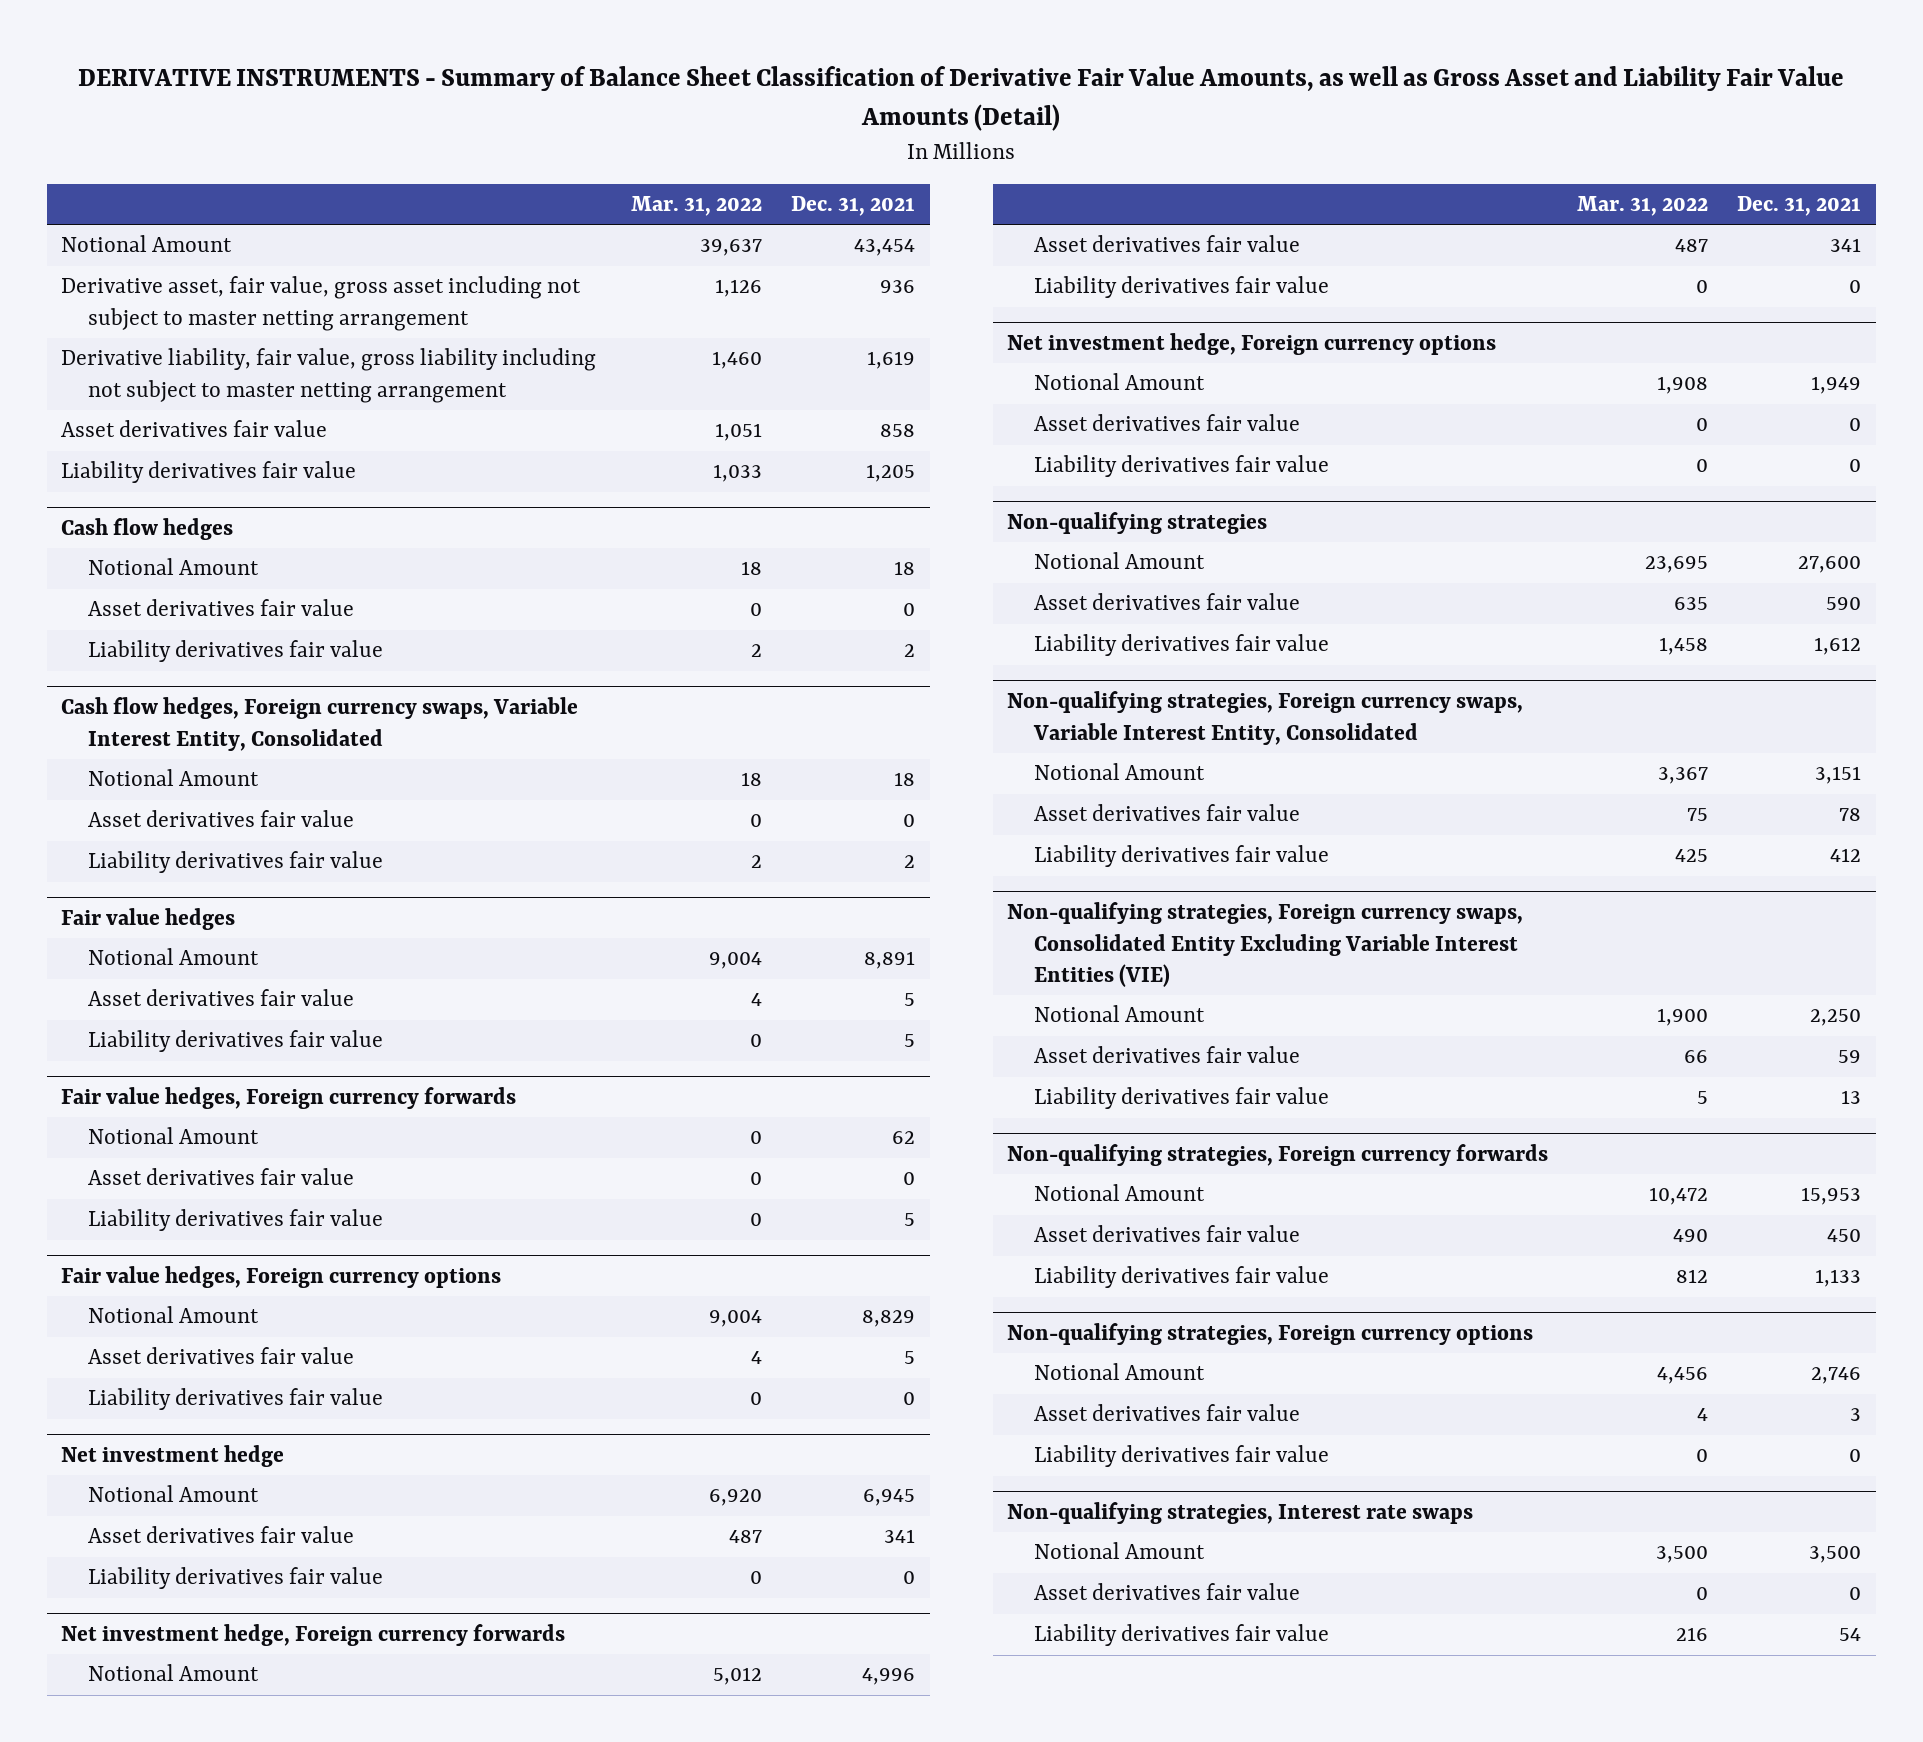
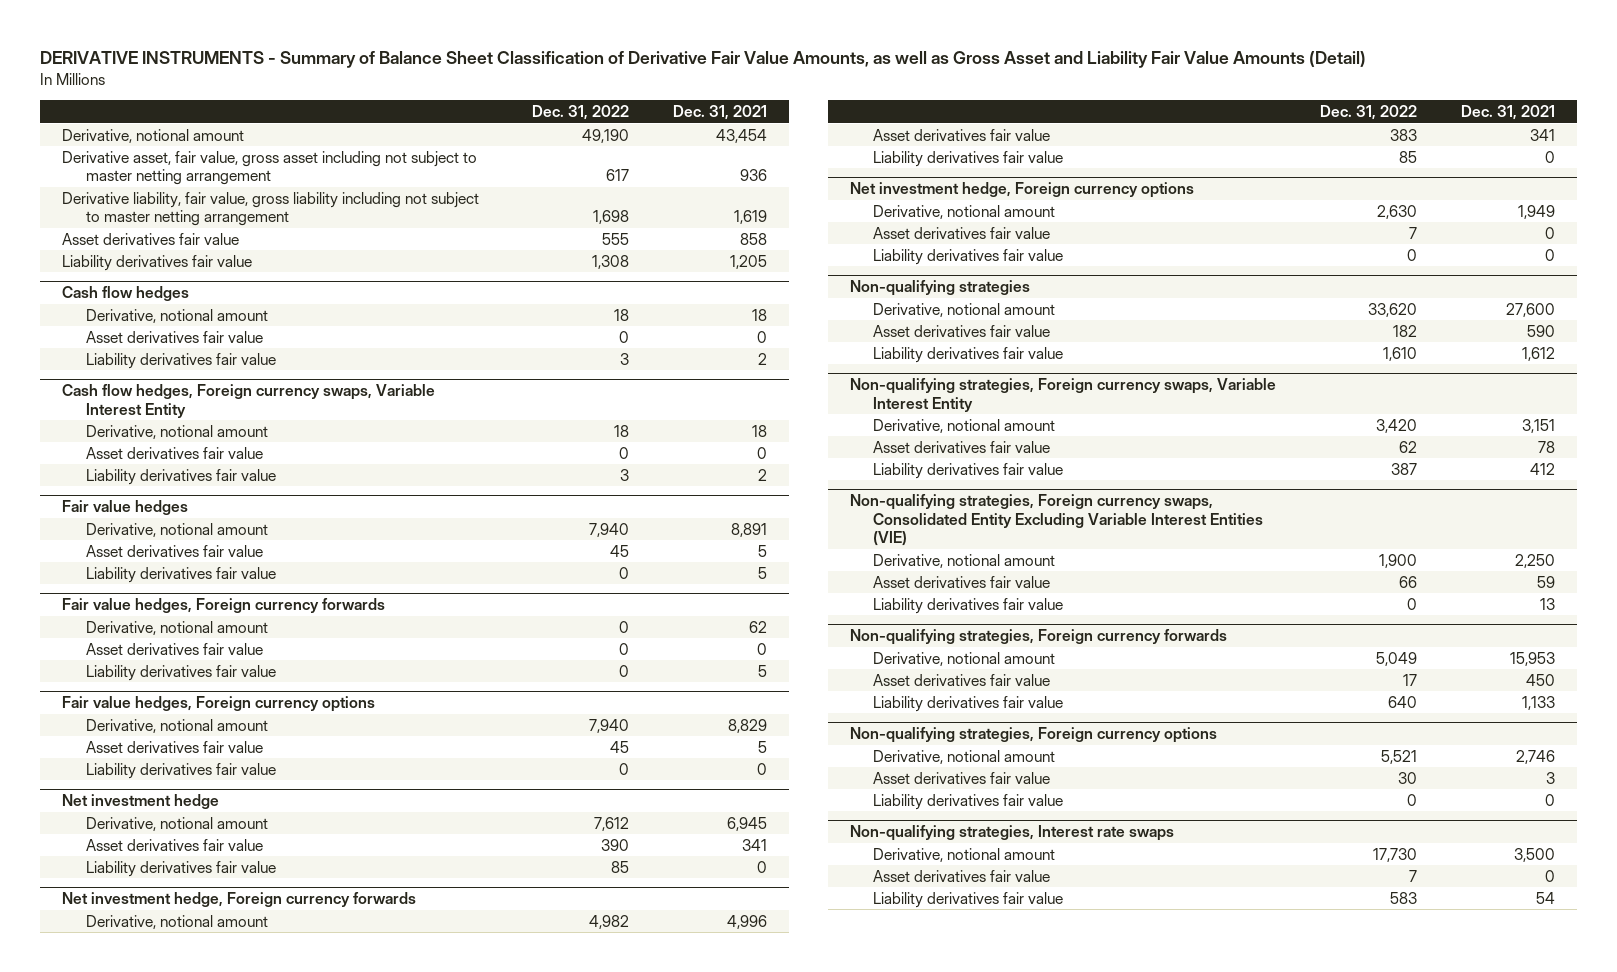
[631,196,763,217] Mar. 31, 2022 -> none
none -> [532,104,630,120] Dec. 31, 2022
[61,235,233,253] Notional Amount -> [62,128,245,143] Derivative, notional amount
[88,558,260,576] Notional Amount -> [85,308,268,323] Derivative, notional amount
[61,697,579,751] Cash flow hedges, Foreign currency swaps, Variable Interest Entity, Consolidated -> [62,384,436,418] Cash flow hedges, Foreign currency swaps, Variable Interest Entity
[88,769,260,787] Notional Amount -> [85,424,268,439] Derivative, notional amount
[88,948,260,966] Notional Amount -> [85,522,268,537] Derivative, notional amount
[88,1127,260,1145] Notional Amount -> [85,620,268,635] Derivative, notional amount
[88,1306,260,1324] Notional Amount -> [85,718,268,733] Derivative, notional amount
[88,1485,260,1503] Notional Amount -> [85,816,268,831] Derivative, notional amount
[88,1664,260,1682] Notional Amount -> [85,914,268,929] Derivative, notional amount
[1034,373,1206,391] Notional Amount -> [873,204,1056,219] Derivative, notional amount
[1034,552,1206,570] Notional Amount -> [873,302,1056,317] Derivative, notional amount
[1007,691,1524,745] Non-qualifying strategies, Foreign currency swaps, Variable Interest Entity, Consolidated -> [849,378,1276,412] Non-qualifying strategies, Foreign currency swaps, Variable Interest Entity
[1034,763,1206,781] Notional Amount -> [873,418,1056,433] Derivative, notional amount
[1034,1005,1206,1023] Notional Amount -> [873,553,1056,568] Derivative, notional amount
[1034,1184,1206,1202] Notional Amount -> [873,651,1056,666] Derivative, notional amount
[1034,1363,1206,1381] Notional Amount -> [873,749,1056,764] Derivative, notional amount
[1034,1542,1206,1560] Notional Amount -> [873,847,1056,862] Derivative, notional amount

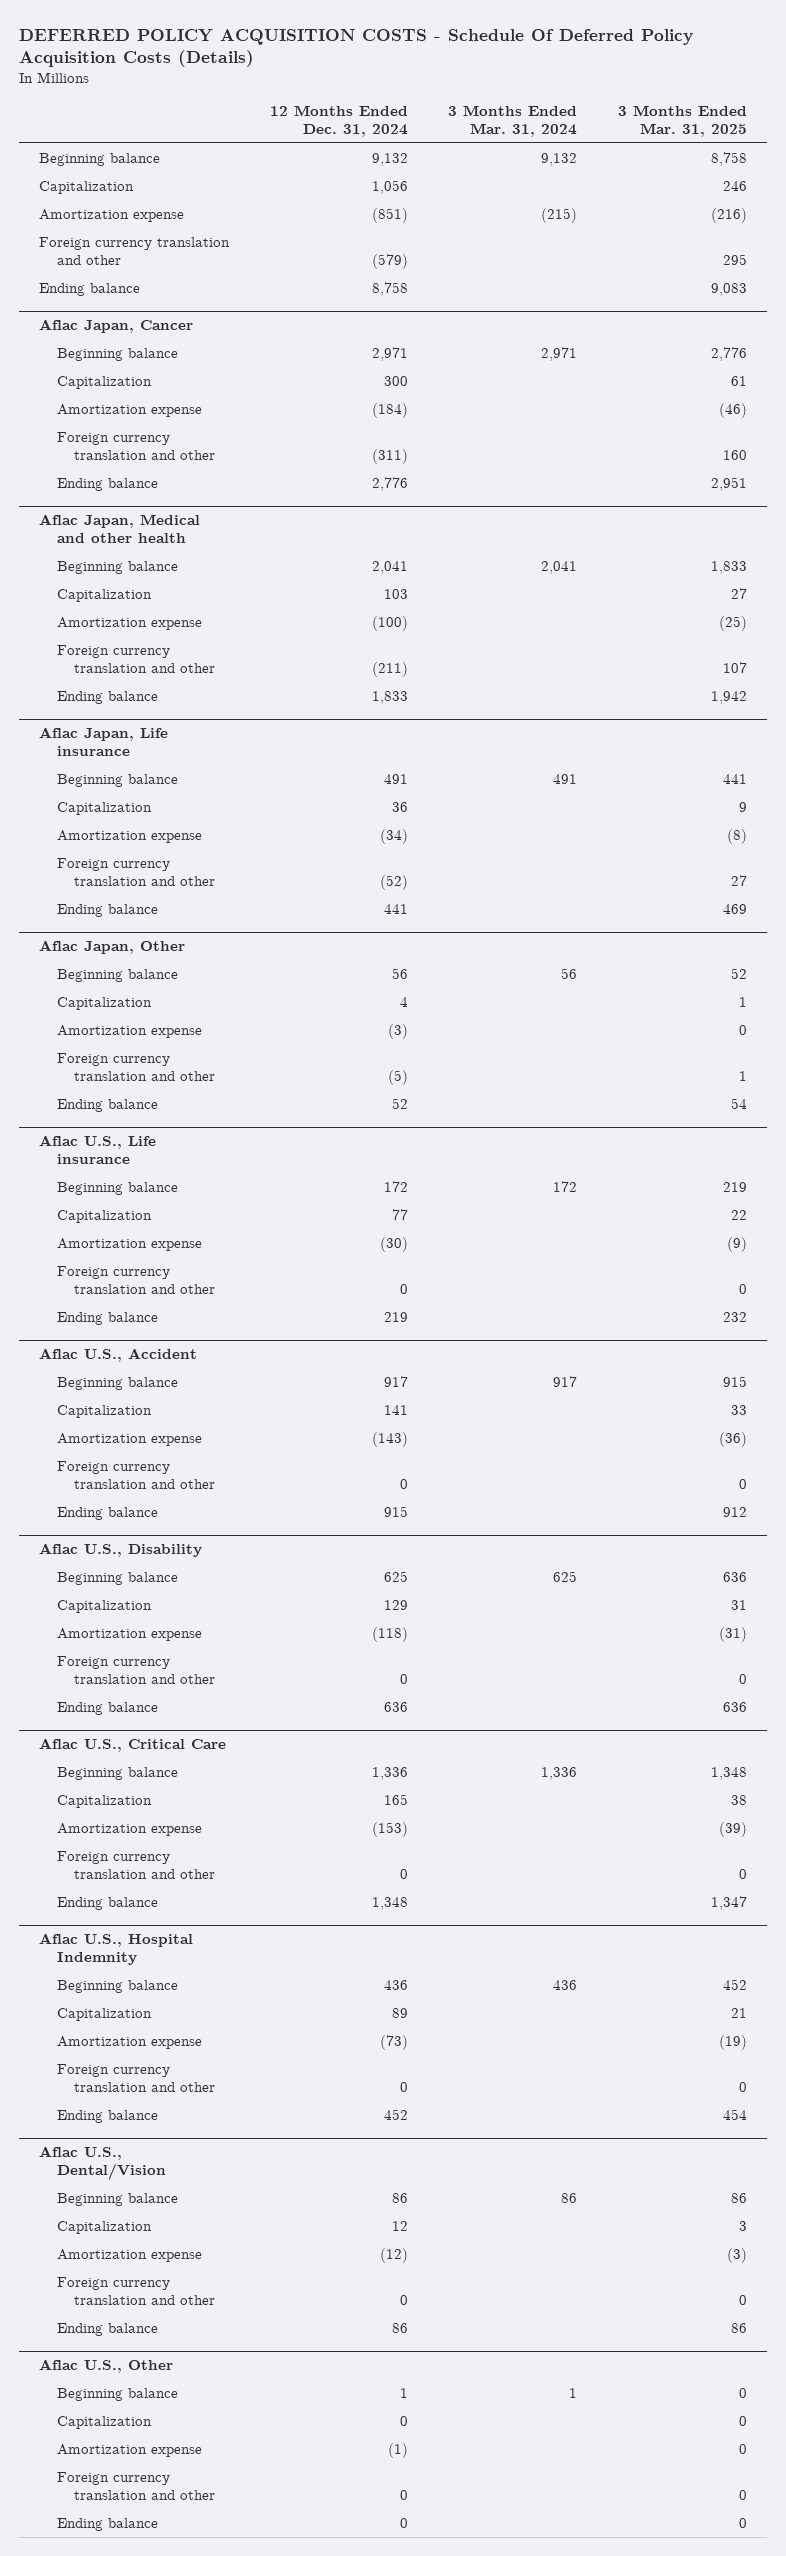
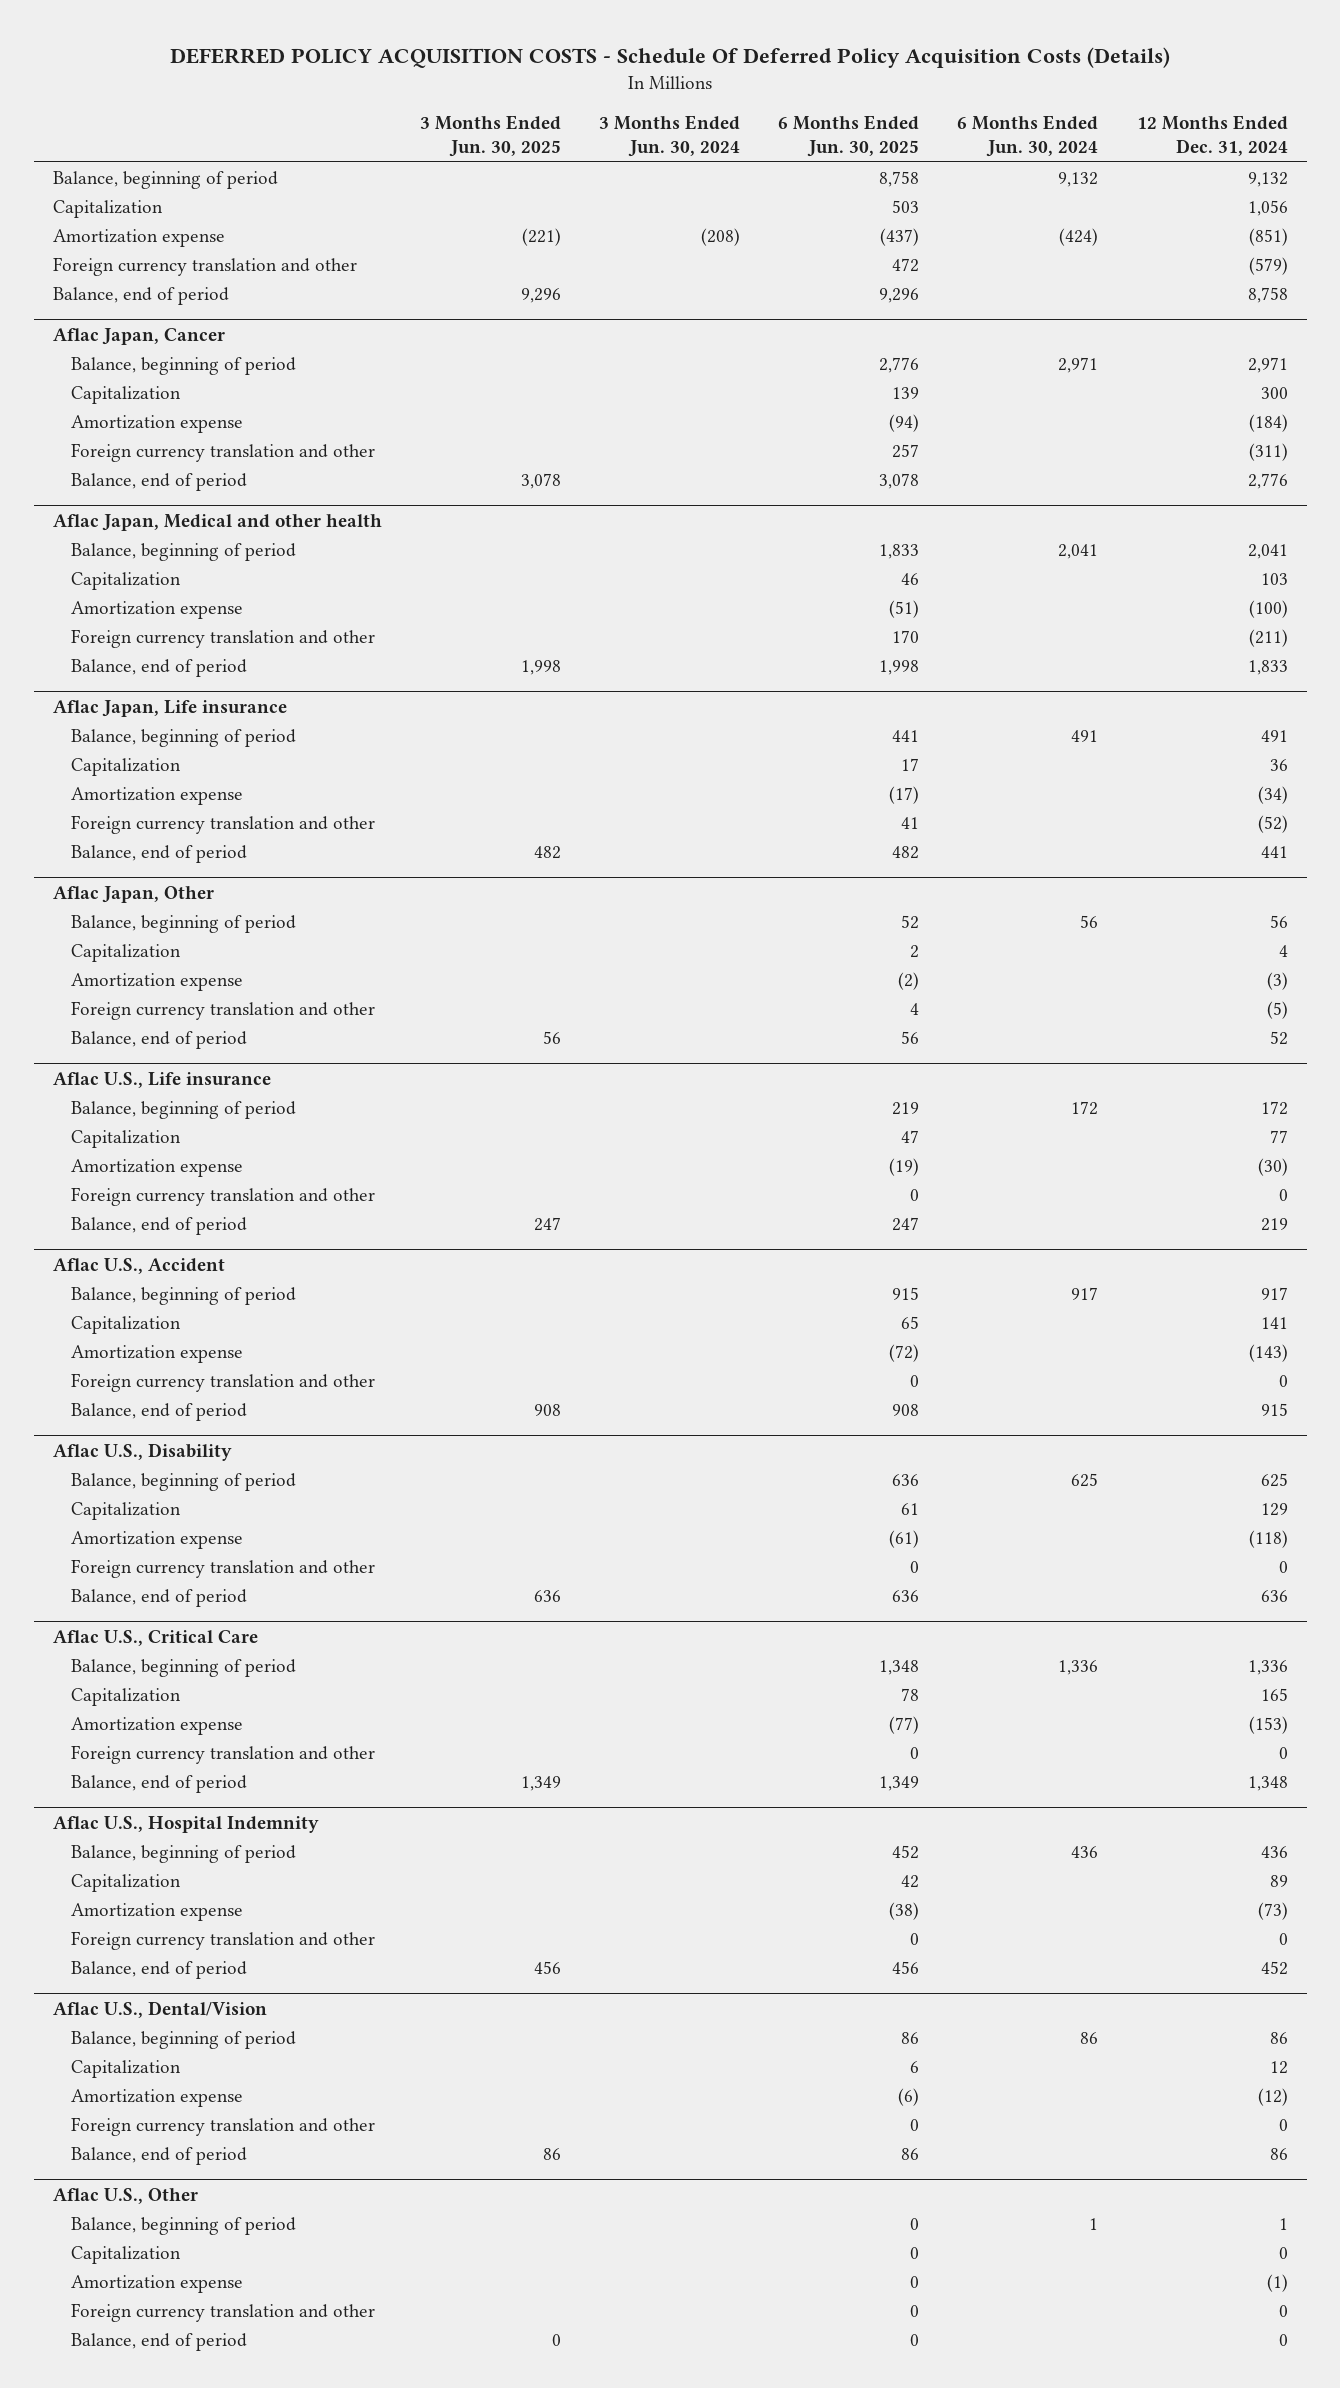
[448,104,578,138] 3 Months Ended Mar. 31, 2024 -> none
[617,104,747,138] 3 Months Ended Mar. 31, 2025 -> none
none -> [419,115,561,158] 3 Months Ended Jun. 30, 2025
none -> [599,115,741,158] 3 Months Ended Jun. 30, 2024
none -> [778,115,920,158] 6 Months Ended Jun. 30, 2025
none -> [957,115,1099,158] 6 Months Ended Jun. 30, 2024
[39,152,161,166] Beginning balance -> [52,170,278,189] Balance, beginning of period
[39,282,141,296] Ending balance -> [52,286,229,305] Balance, end of period
[56,347,178,361] Beginning balance -> [70,356,296,375] Balance, beginning of period
[56,477,158,491] Ending balance -> [70,472,247,491] Balance, end of period
[56,560,178,574] Beginning balance -> [70,542,296,561] Balance, beginning of period
[56,690,158,704] Ending balance -> [70,658,247,677] Balance, end of period
[56,773,178,787] Beginning balance -> [70,728,296,747] Balance, beginning of period
[56,903,158,917] Ending balance -> [70,844,247,863] Balance, end of period
[56,968,178,982] Beginning balance -> [70,914,296,933] Balance, beginning of period
[56,1098,158,1112] Ending balance -> [70,1030,247,1049] Balance, end of period
[56,1181,178,1195] Beginning balance -> [70,1100,296,1119] Balance, beginning of period
[56,1311,158,1325] Ending balance -> [70,1216,247,1235] Balance, end of period
[56,1376,178,1390] Beginning balance -> [70,1286,296,1305] Balance, beginning of period
[56,1506,158,1520] Ending balance -> [70,1402,247,1421] Balance, end of period
[56,1571,178,1585] Beginning balance -> [70,1472,296,1491] Balance, beginning of period
[56,1701,158,1715] Ending balance -> [70,1588,247,1607] Balance, end of period
[56,1766,178,1780] Beginning balance -> [70,1658,296,1677] Balance, beginning of period
[56,1896,158,1910] Ending balance -> [70,1774,247,1793] Balance, end of period
[56,1979,178,1993] Beginning balance -> [70,1844,296,1863] Balance, beginning of period
[56,2109,158,2123] Ending balance -> [70,1960,247,1979] Balance, end of period
[56,2192,178,2206] Beginning balance -> [70,2030,296,2049] Balance, beginning of period
[56,2322,158,2336] Ending balance -> [70,2146,247,2165] Balance, end of period
[56,2387,178,2401] Beginning balance -> [70,2216,296,2235] Balance, beginning of period
[56,2517,158,2531] Ending balance -> [70,2332,247,2351] Balance, end of period

